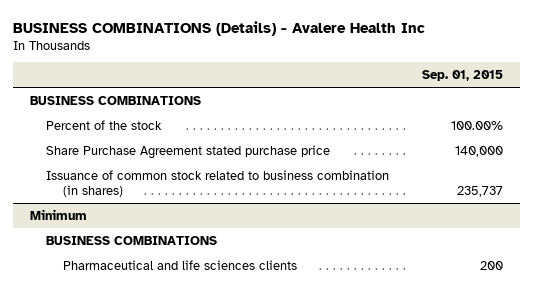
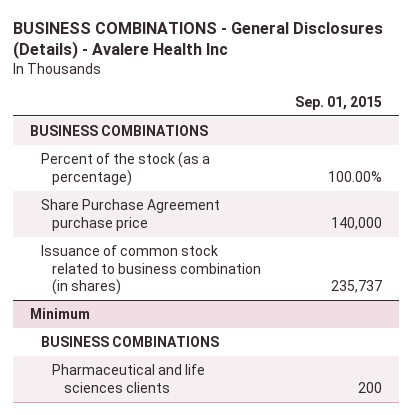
[13,20,426,36] BUSINESS COMBINATIONS (Details) - Avalere Health Inc -> [12,22,383,60] BUSINESS COMBINATIONS - General Disclosures (Details) - Avalere Health Inc
[46,119,163,130] Percent of the stock -> [41,151,211,186] Percent of the stock (as a percentage)
[46,144,331,159] Share Purchase Agreement stated purchase price -> [41,198,221,231] Share Purchase Agreement purchase price

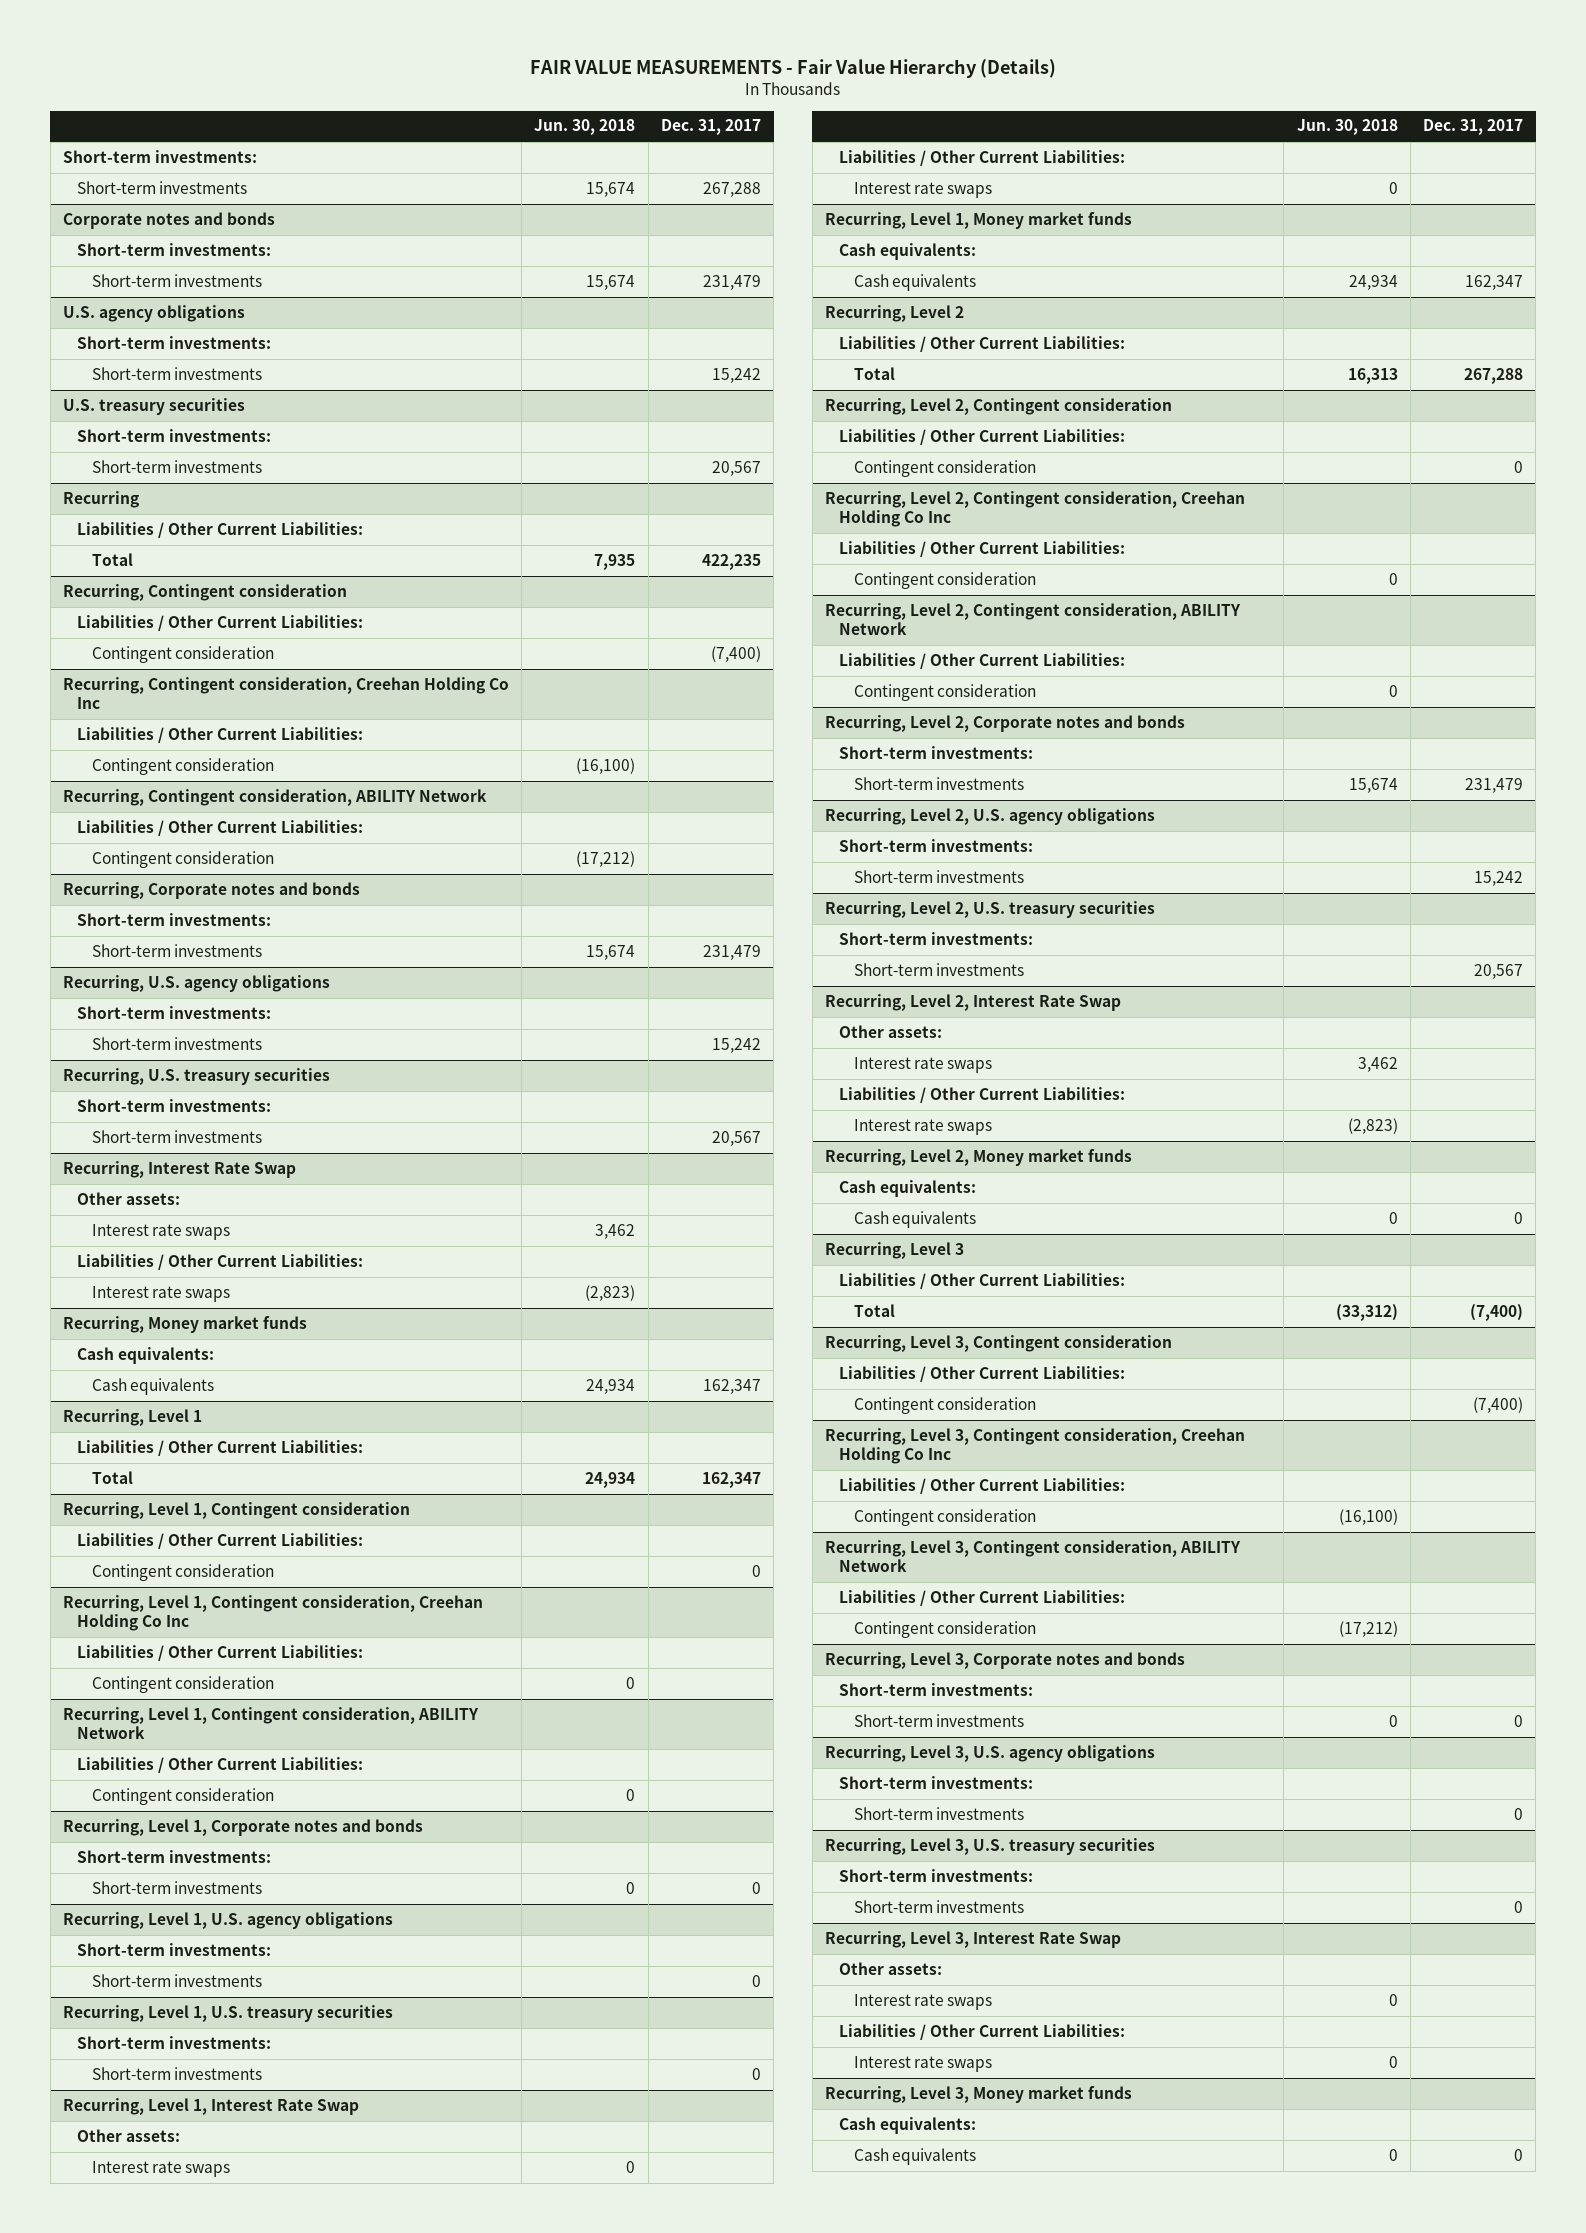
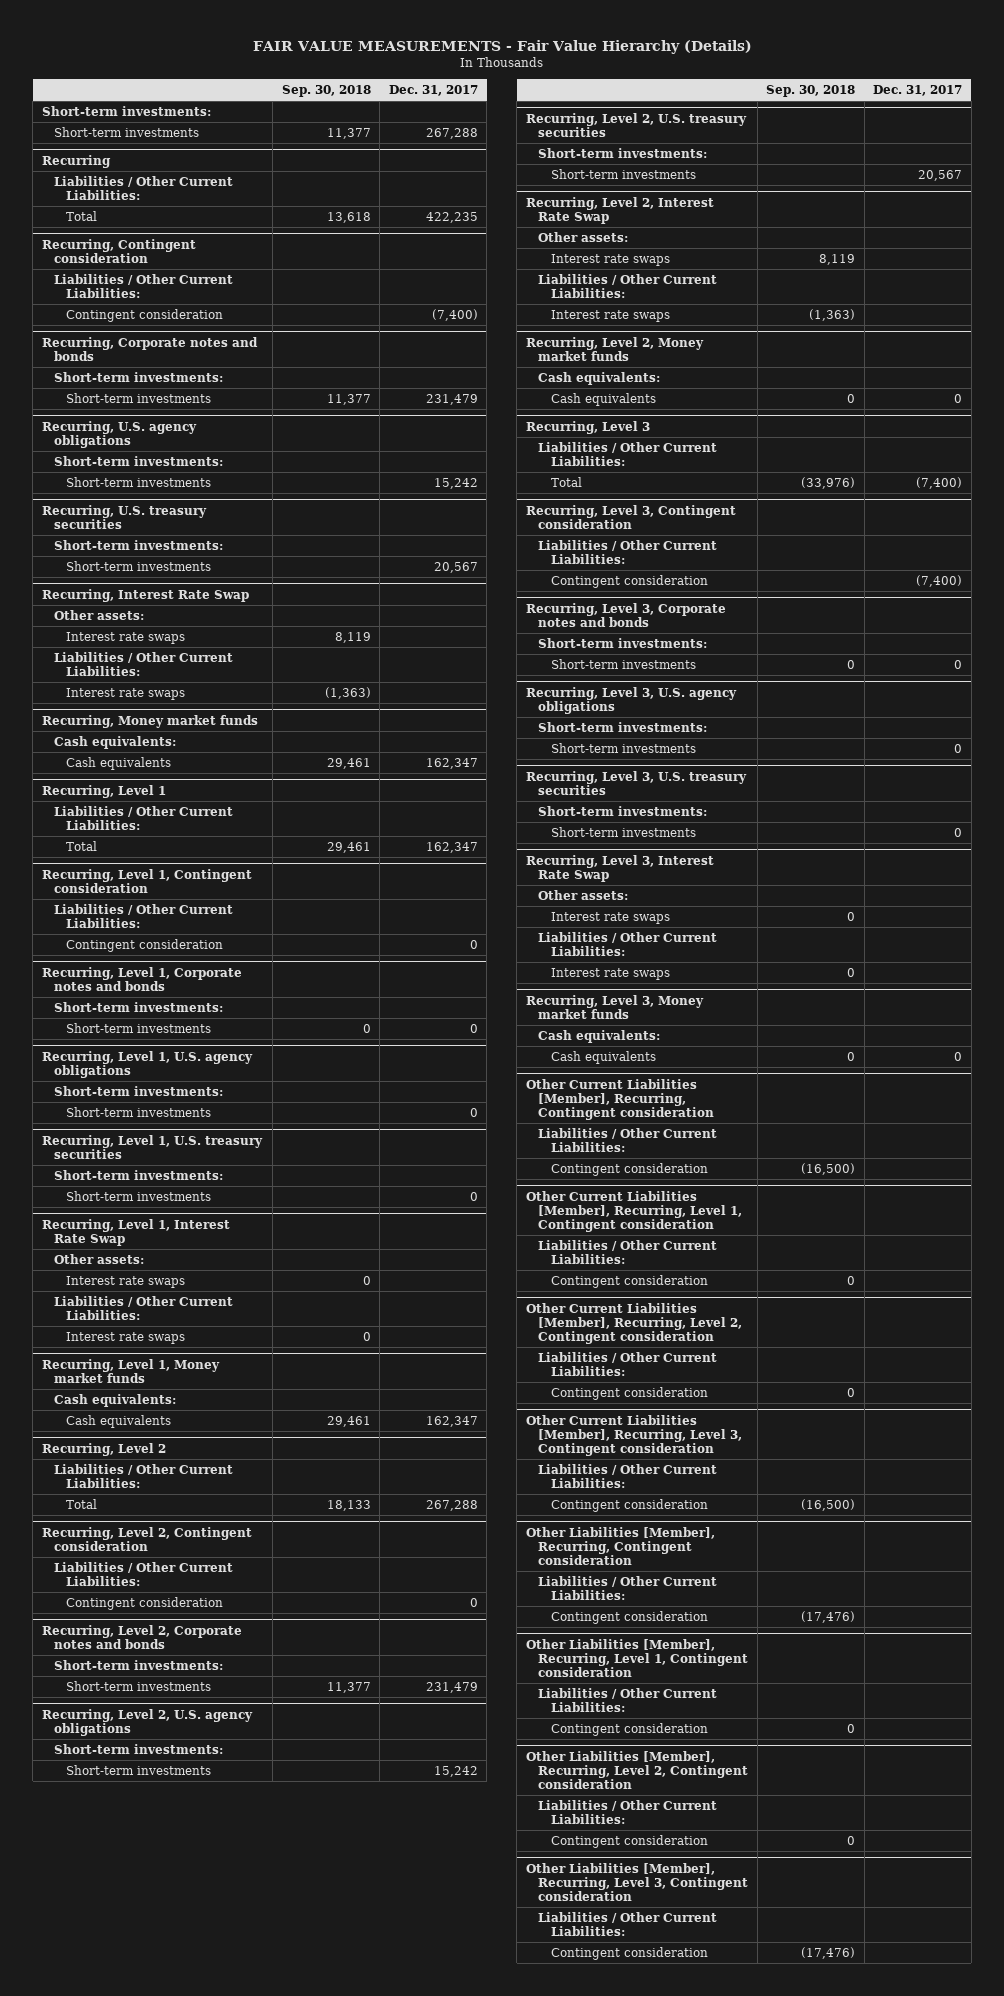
[534,119,636,136] Jun. 30, 2018 -> none
none -> [281,85,371,98] Sep. 30, 2018
[62,211,275,229] Corporate notes and bonds -> none
[77,242,272,256] Short-term investments: -> none
[91,273,262,287] Short-term investments -> none
[62,304,245,322] U.S. agency obligations -> none
[77,335,272,349] Short-term investments: -> none
[91,366,262,380] Short-term investments -> none
[62,397,245,415] U.S. treasury securities -> none
[77,428,272,442] Short-term investments: -> none
[91,459,262,473] Short-term investments -> none
[62,676,509,710] Recurring, Contingent consideration, Creehan Holding Co Inc -> none
[77,726,364,743] Liabilities / Other Current Liabilities: -> none
[91,757,274,775] Contingent consideration -> none
[62,788,487,806] Recurring, Contingent consideration, ABILITY Network -> none
[77,819,364,836] Liabilities / Other Current Liabilities: -> none
[91,850,274,868] Contingent consideration -> none
[62,1594,483,1632] Recurring, Level 1, Contingent consideration, Creehan Holding Co Inc -> none
[77,1644,364,1661] Liabilities / Other Current Liabilities: -> none
[91,1675,274,1693] Contingent consideration -> none
[62,1706,479,1740] Recurring, Level 1, Contingent consideration, ABILITY Network -> none
[77,1756,364,1773] Liabilities / Other Current Liabilities: -> none
[91,1787,274,1805] Contingent consideration -> none
[825,490,1246,528] Recurring, Level 2, Contingent consideration, Creehan Holding Co Inc -> none
[839,540,1126,557] Liabilities / Other Current Liabilities: -> none
[853,571,1036,589] Contingent consideration -> none
[825,602,1242,636] Recurring, Level 2, Contingent consideration, ABILITY Network -> none
[839,652,1126,669] Liabilities / Other Current Liabilities: -> none
[853,683,1036,701] Contingent consideration -> none
[825,1427,1246,1465] Recurring, Level 3, Contingent consideration, Creehan Holding Co Inc -> none
[839,1477,1126,1494] Liabilities / Other Current Liabilities: -> none
[853,1508,1036,1526] Contingent consideration -> none
[825,1539,1242,1573] Recurring, Level 3, Contingent consideration, ABILITY Network -> none
[839,1589,1126,1606] Liabilities / Other Current Liabilities: -> none
[853,1620,1036,1638] Contingent consideration -> none
none -> [525,1078,715,1120] Other Current Liabilities [Member], Recurring, Contingent consideration
none -> [538,1127,718,1152] Liabilities / Other Current Liabilities:
none -> [550,1162,708,1176] Contingent consideration
none -> [525,1190,743,1232] Other Current Liabilities [Member], Recurring, Level 1, Contingent consideration
none -> [538,1239,718,1264] Liabilities / Other Current Liabilities:
none -> [550,1274,708,1288] Contingent consideration
none -> [525,1302,743,1344] Other Current Liabilities [Member], Recurring, Level 2, Contingent consideration
none -> [538,1351,718,1376] Liabilities / Other Current Liabilities:
none -> [550,1386,708,1400] Contingent consideration
none -> [525,1414,743,1456] Other Current Liabilities [Member], Recurring, Level 3, Contingent consideration
none -> [538,1463,718,1488] Liabilities / Other Current Liabilities:
none -> [550,1498,708,1512] Contingent consideration
none -> [525,1526,715,1565] Other Liabilities [Member], Recurring, Contingent consideration
none -> [538,1575,718,1600] Liabilities / Other Current Liabilities:
none -> [550,1610,708,1624] Contingent consideration
none -> [525,1638,749,1677] Other Liabilities [Member], Recurring, Level 1, Contingent consideration
none -> [538,1687,718,1712] Liabilities / Other Current Liabilities:
none -> [550,1722,708,1736] Contingent consideration
none -> [525,1750,749,1789] Other Liabilities [Member], Recurring, Level 2, Contingent consideration
none -> [538,1799,718,1824] Liabilities / Other Current Liabilities:
none -> [550,1834,708,1848] Contingent consideration
none -> [525,1862,749,1901] Other Liabilities [Member], Recurring, Level 3, Contingent consideration
none -> [538,1911,718,1936] Liabilities / Other Current Liabilities:
none -> [550,1946,708,1960] Contingent consideration

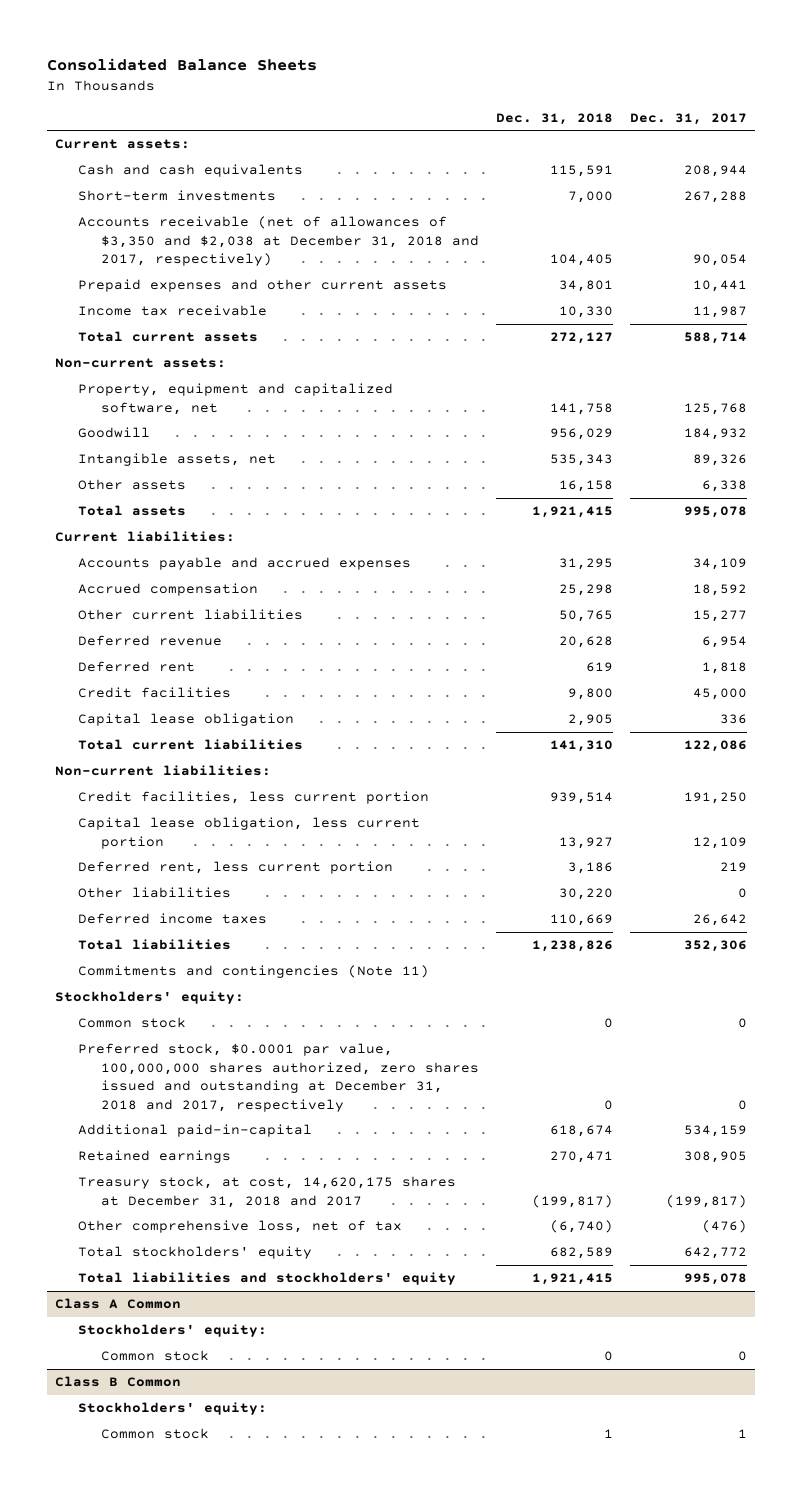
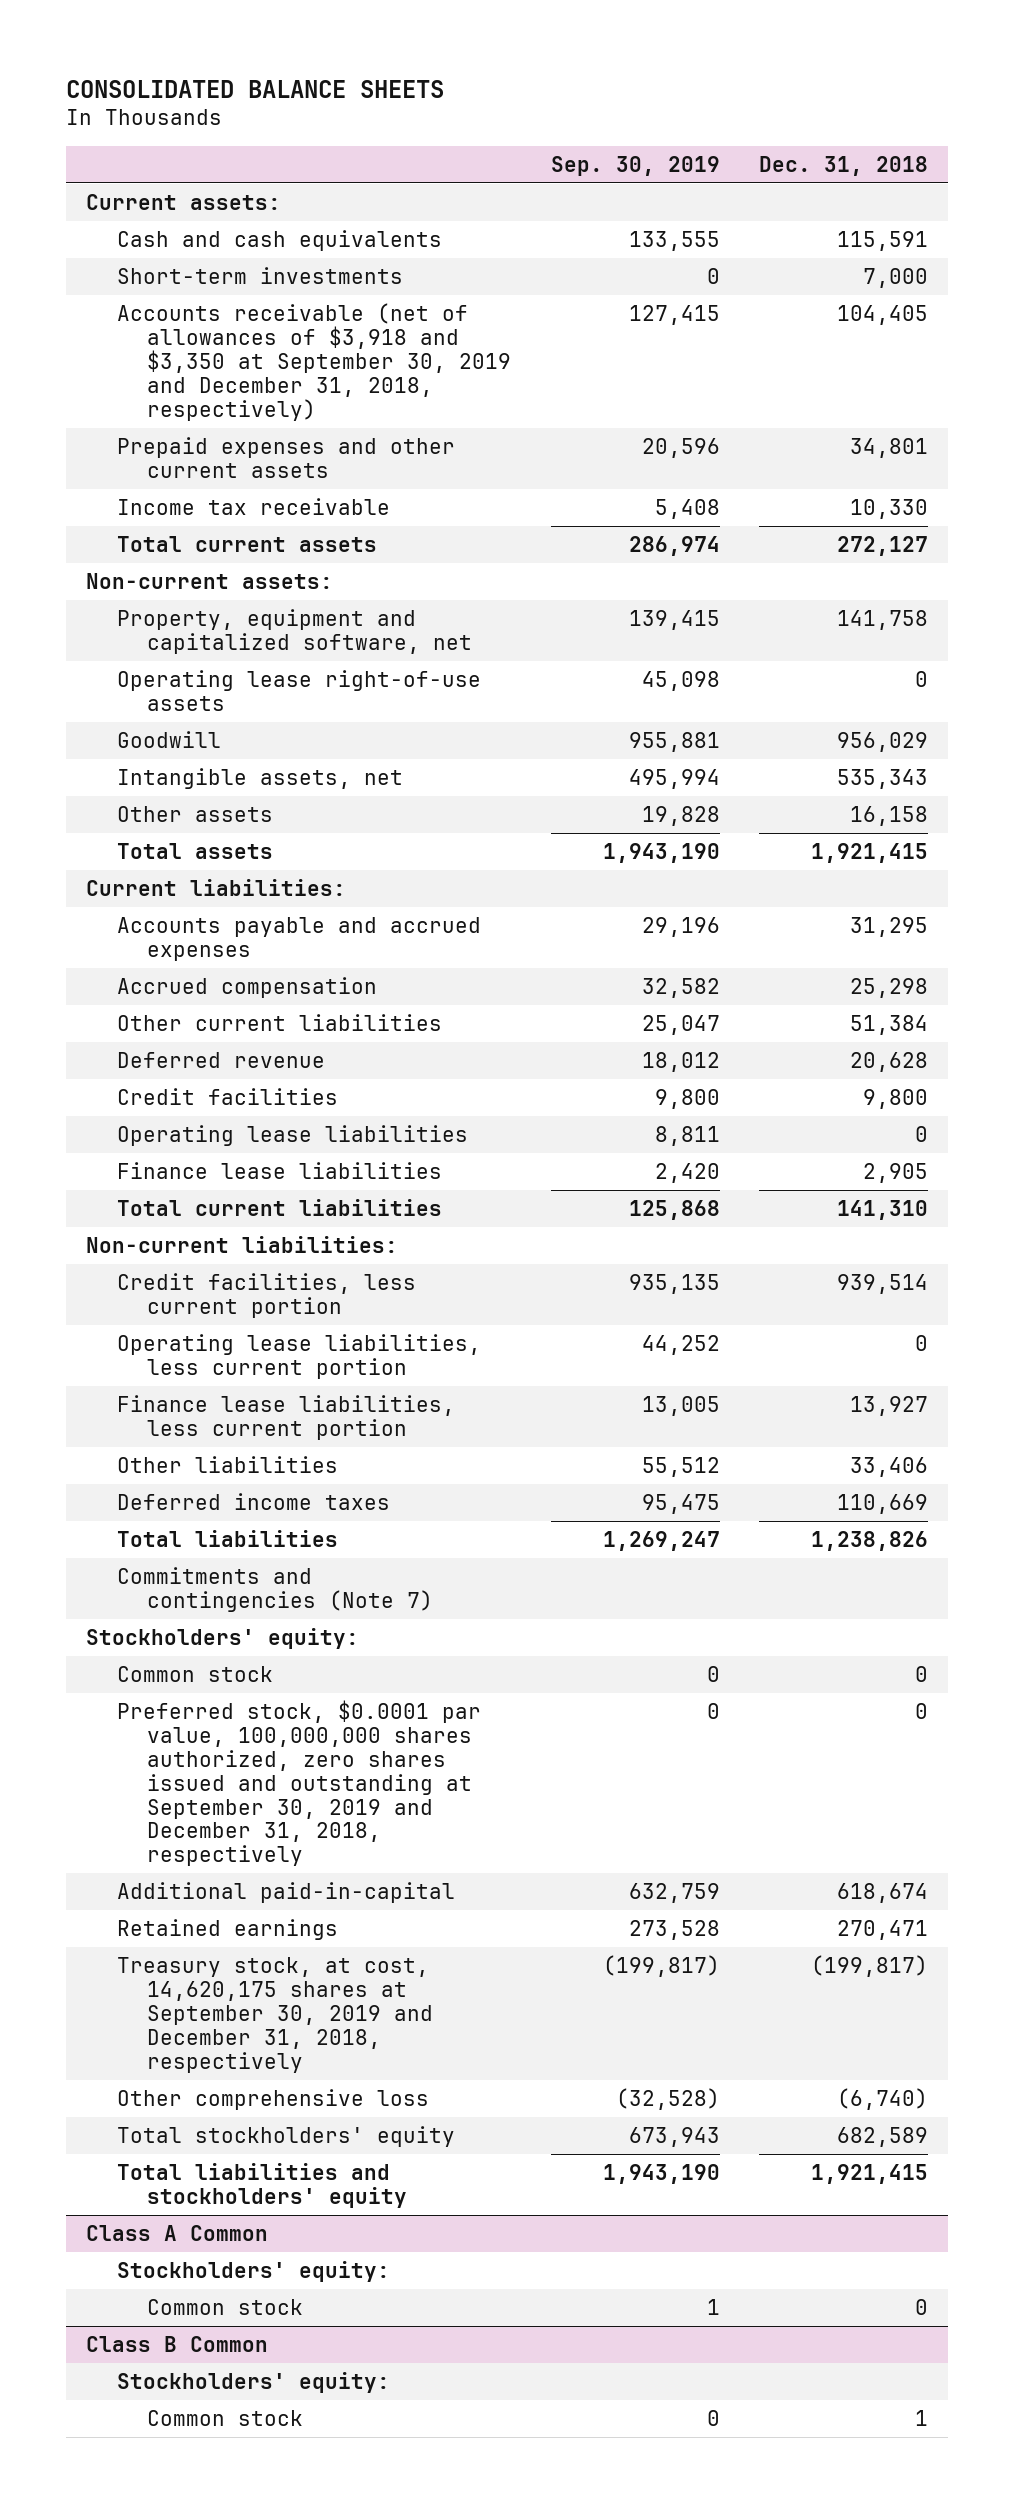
[47,57,318,71] Consolidated Balance Sheets -> [66,79,445,98] CONSOLIDATED BALANCE SHEETS
[629,112,747,125] Dec. 31, 2017 -> none
none -> [550,155,720,176] Sep. 30, 2019
[78,216,480,267] Accounts receivable (net of allowances of $3,350 and $2,038 at December 31, 2018 and 2017, respectively) -> [116,303,512,421] Accounts receivable (net of allowances of $3,918 and $3,350 at September 30, 2019 and December 31, 2018, respectively)
none -> [116,670,481,711] Operating lease right-of-use assets
[558,610,613,623] 50,765 -> [850,1015,929,1036] 51,384
[78,661,196,673] Deferred rent -> none
none -> [116,1125,468,1147] Operating lease liabilities
[78,713,295,727] Capital lease obligation -> [116,1162,442,1180] Finance lease liabilities
[78,861,394,875] Deferred rent, less current portion -> none
none -> [116,1334,481,1379] Operating lease liabilities, less current portion
[78,817,421,849] Capital lease obligation, less current portion -> [116,1395,455,1440] Finance lease liabilities, less current portion
[558,888,613,901] 30,220 -> [850,1457,929,1478] 33,406
[78,965,430,979] Commitments and contingencies (Note 11) -> [116,1567,434,1612] Commitments and contingencies (Note 7)
[78,1043,480,1112] Preferred stock, $0.0001 par value, 100,000,000 shares authorized, zero shares issued and outstanding at December 31, 2018 and 2017, respectively -> [116,1700,481,1867] Preferred stock, $0.0001 par value, 100,000,000 shares authorized, zero shares issued and outstanding at September 30, 2019 and December 31, 2018, respectively
[78,1176,457,1208] Treasury stock, at cost, 14,620,175 shares at December 31, 2018 and 2017 -> [116,1957,434,2073] Treasury stock, at cost, 14,620,175 shares at September 30, 2019 and December 31, 2018, respectively
[78,1220,403,1234] Other comprehensive loss, net of tax -> [116,2089,429,2111] Other comprehensive loss

